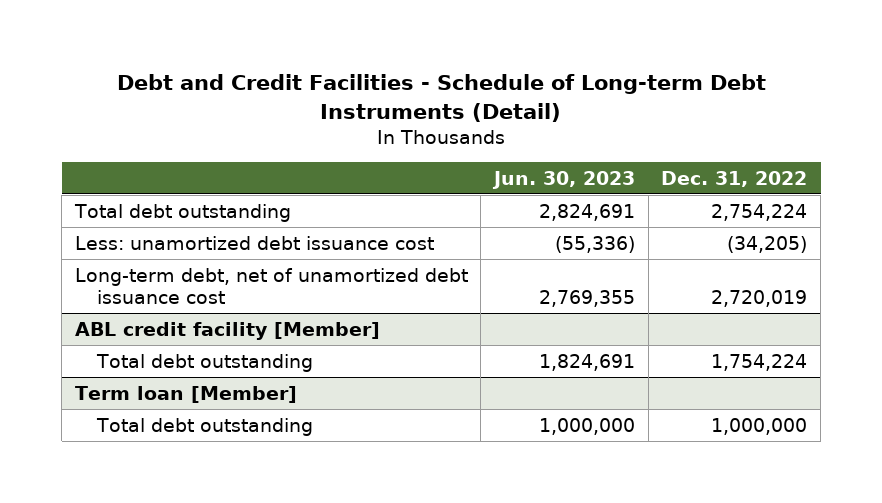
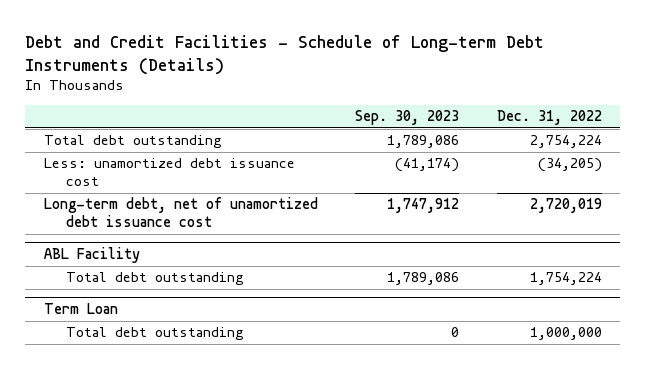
[117,74,767,122] Debt and Credit Facilities - Schedule of Long-term Debt Instruments (Detail) -> [25,34,545,75] Debt and Credit Facilities - Schedule of Long-term Debt Instruments (Details)
[492,170,636,189] Jun. 30, 2023 -> none
none -> [355,110,460,126] Sep. 30, 2023
[74,321,380,340] ABL credit facility [Member] -> [43,247,140,264] ABL Facility
[74,385,297,403] Term loan [Member] -> [43,303,118,315] Term Loan

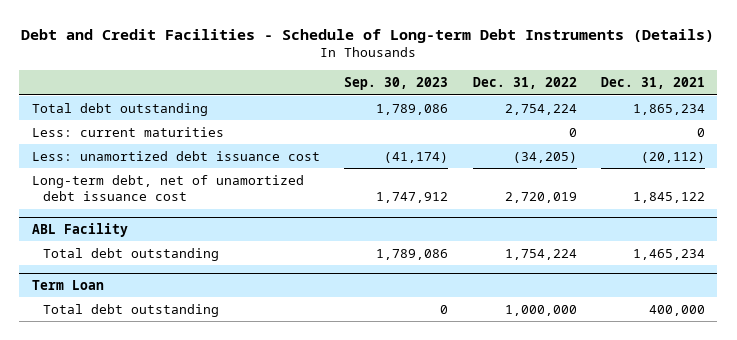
none -> [601,77,706,90] Dec. 31, 2021
none -> [31,126,224,137] Less: current maturities

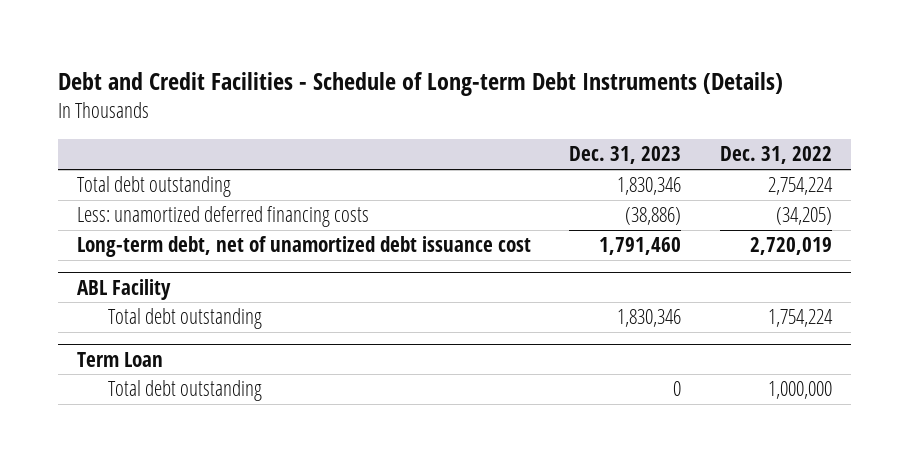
[344,77,449,91] Sep. 30, 2023 -> none
[601,77,706,90] Dec. 31, 2021 -> none
none -> [569,146,682,165] Dec. 31, 2023
[31,126,224,137] Less: current maturities -> none
[31,150,320,161] Less: unamortized debt issuance cost -> [77,206,370,228] Less: unamortized deferred financing costs

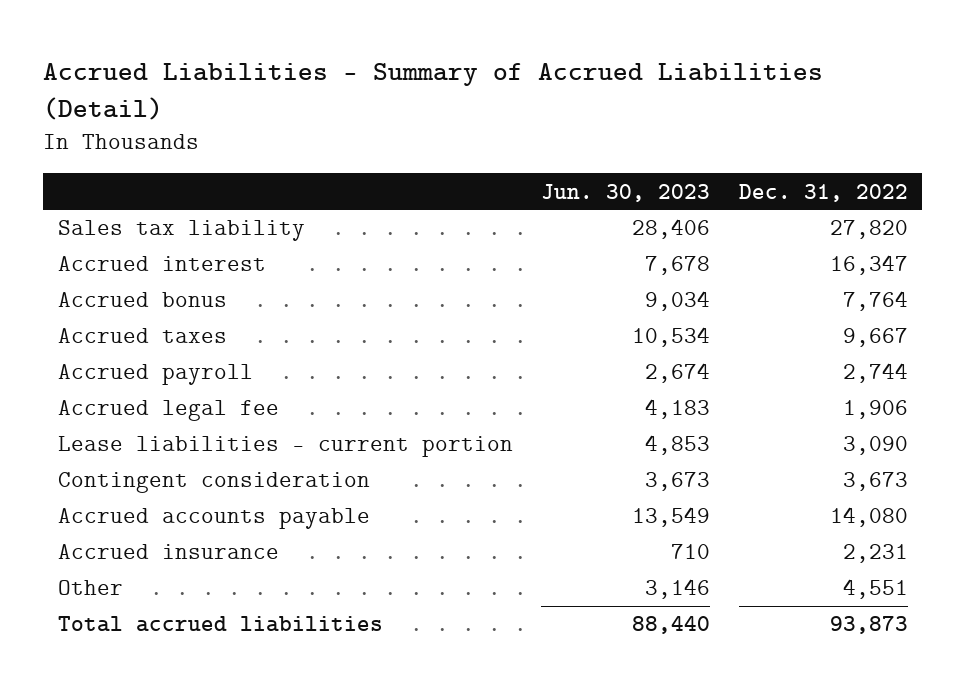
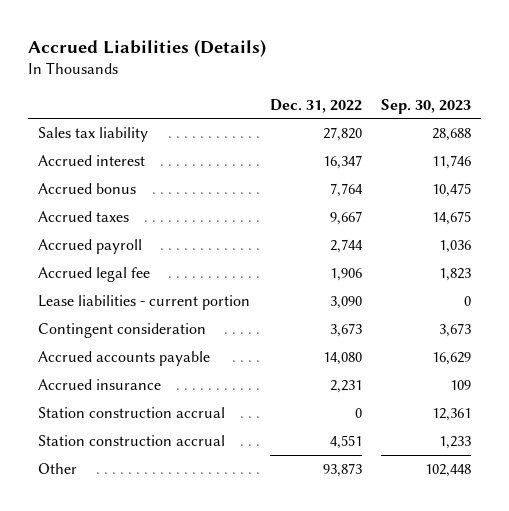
[43,63,824,121] Accrued Liabilities - Summary of Accrued Liabilities (Detail) -> [27,38,266,57] Accrued Liabilities (Details)
[541,183,711,202] Jun. 30, 2023 -> none
none -> [381,98,472,114] Sep. 30, 2023
[57,616,383,633] Total accrued liabilities -> none
none -> [37,407,225,419] Station construction accrual
none -> [37,435,225,447] Station construction accrual
[842,579,908,600] 4,551 -> [322,463,362,478] 93,873

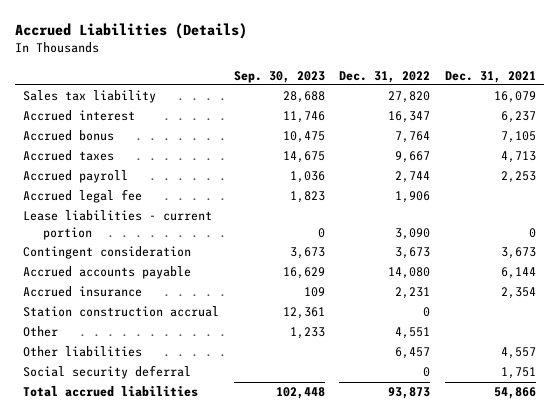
none -> [445,70,537,83] Dec. 31, 2021
[37,435,225,447] Station construction accrual -> [22,326,58,338] Other
none -> [22,346,142,358] Other liabilities
none -> [22,365,191,380] Social security deferral
[37,463,77,475] Other -> [22,386,198,398] Total accrued liabilities

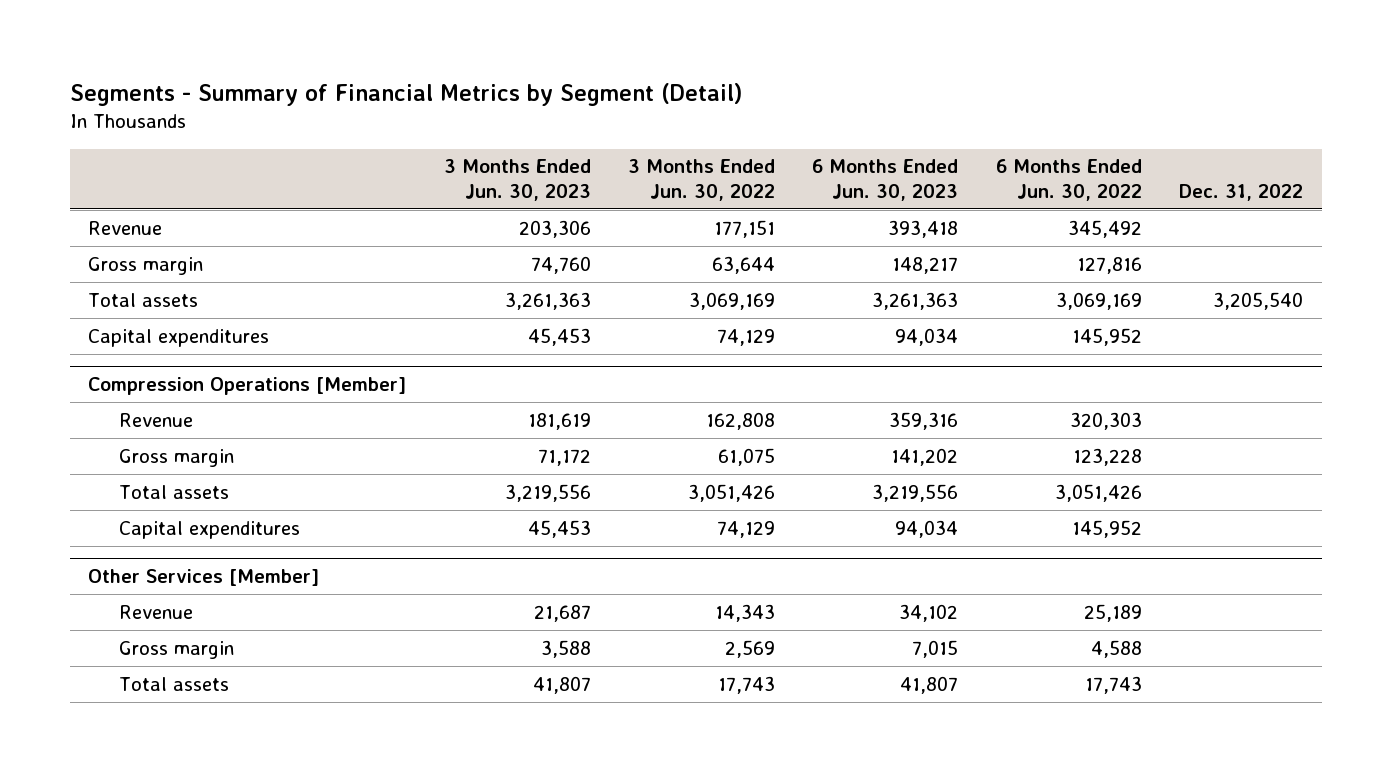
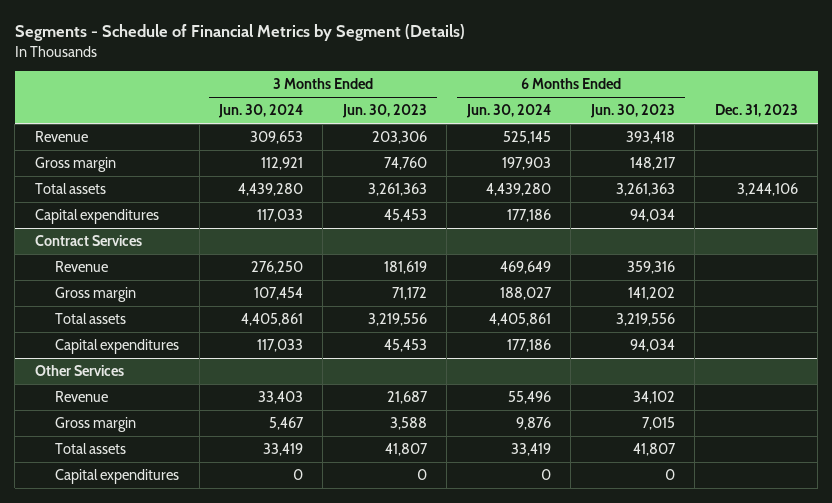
[69,83,742,107] Segments - Summary of Financial Metrics by Segment (Detail) -> [14,24,465,42] Segments - Schedule of Financial Metrics by Segment (Details)
[628,159,776,201] 3 Months Ended Jun. 30, 2022 -> none
[995,159,1142,201] 6 Months Ended Jun. 30, 2022 -> none
[1179,183,1304,201] Dec. 31, 2022 -> none
none -> [217,104,303,119] Jun. 30, 2024
none -> [465,104,551,119] Jun. 30, 2024
none -> [714,104,798,118] Dec. 31, 2023
[88,377,407,396] Compression Operations [Member] -> none
none -> [34,235,142,247] Contract Services
[88,569,320,587] Other Services [Member] -> [34,365,124,377] Other Services
none -> [55,469,180,485] Capital expenditures

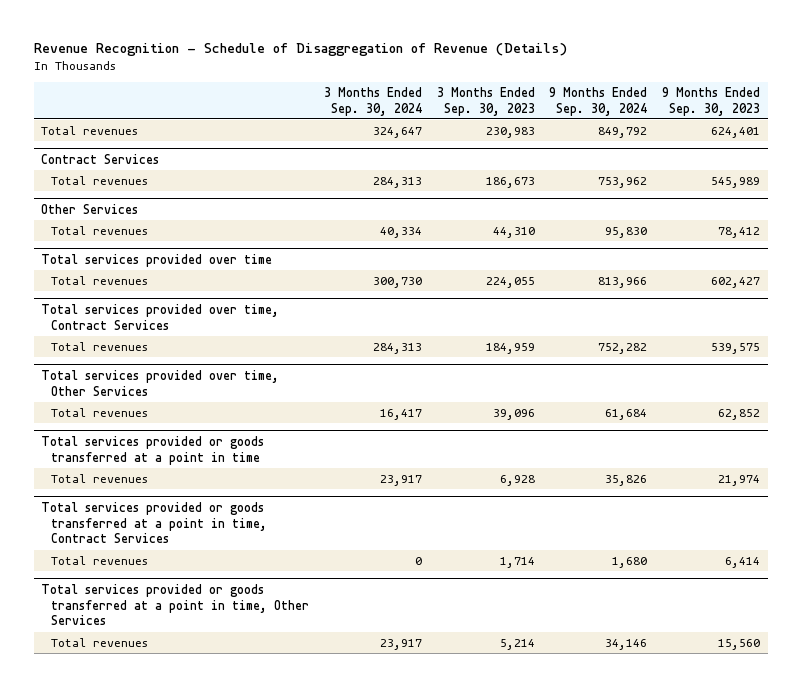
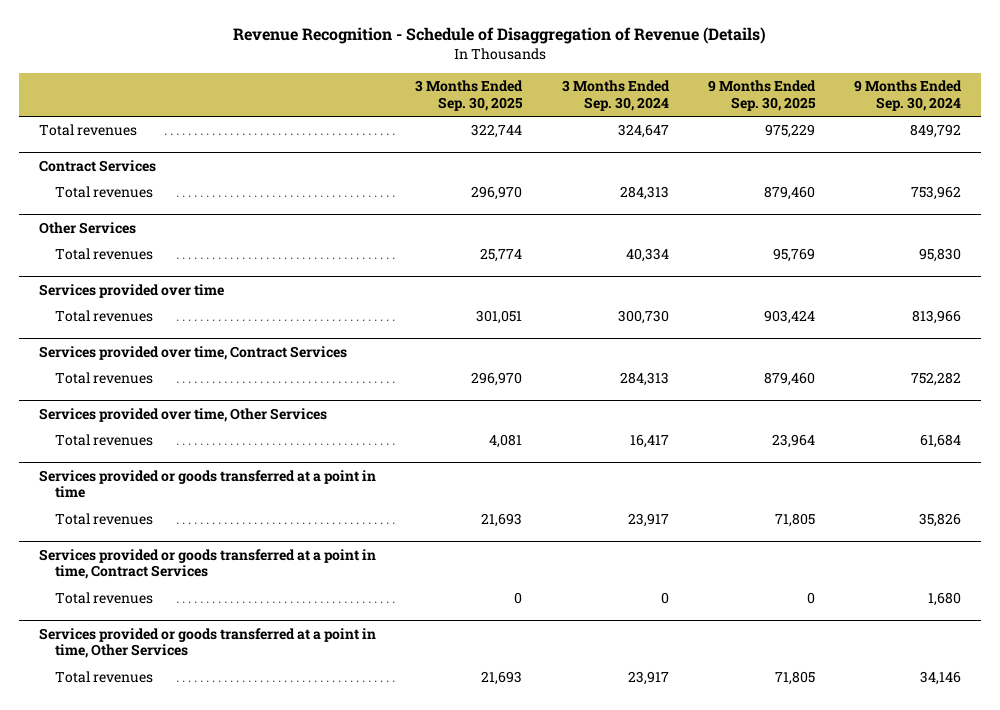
[436,86,535,116] 3 Months Ended Sep. 30, 2023 -> none
[662,86,761,116] 9 Months Ended Sep. 30, 2023 -> none
none -> [415,80,524,111] 3 Months Ended Sep. 30, 2025
none -> [707,80,816,111] 9 Months Ended Sep. 30, 2025
[41,253,273,267] Total services provided over time -> [38,283,224,298] Services provided over time
[41,303,280,330] Total services provided over time, Contract Services -> [38,345,347,360] Services provided over time, Contract Services
[41,369,280,396] Total services provided over time, Other Services -> [38,407,327,422] Services provided over time, Other Services
[41,435,265,465] Total services provided or goods transferred at a point in time -> [38,469,376,499] Services provided or goods transferred at a point in time
[41,501,267,544] Total services provided or goods transferred at a point in time, Contract Services -> [38,548,376,580] Services provided or goods transferred at a point in time, Contract Services
[41,583,309,626] Total services provided or goods transferred at a point in time, Other Services -> [38,627,376,659] Services provided or goods transferred at a point in time, Other Services

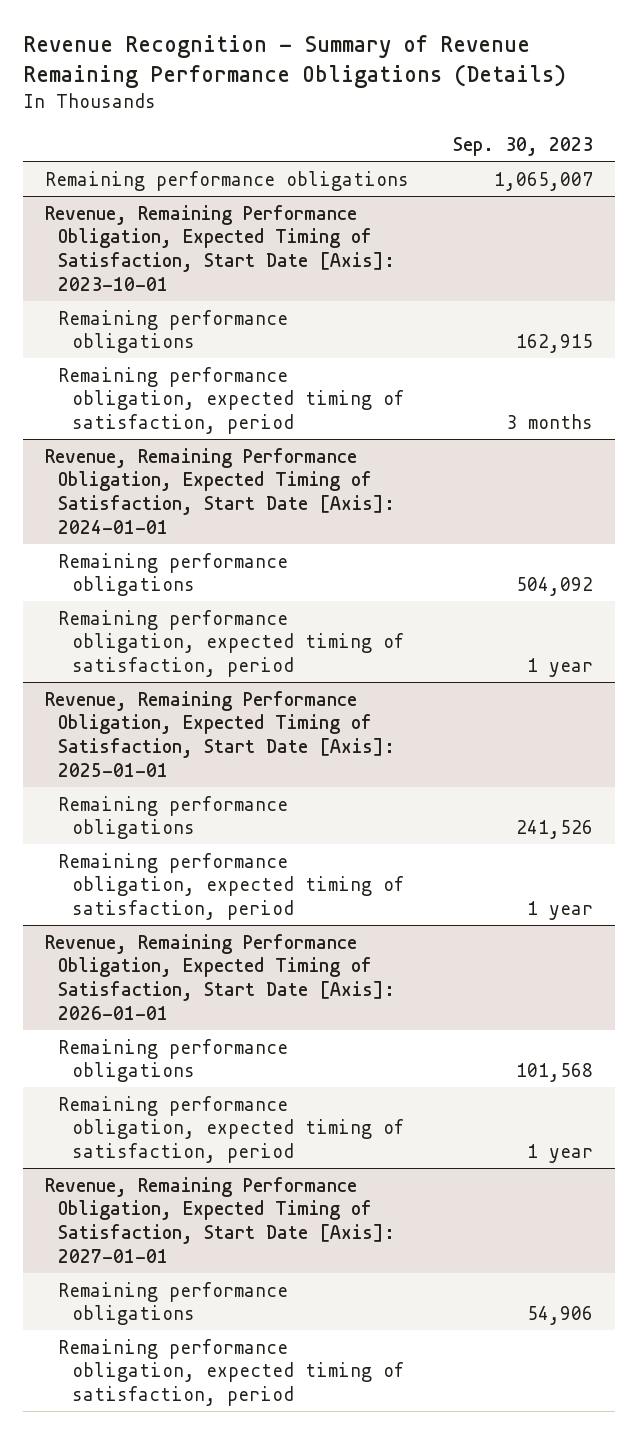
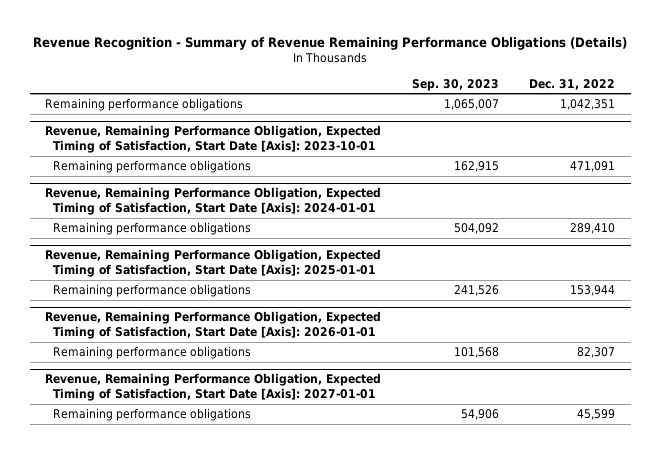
none -> [529,78,616,90] Dec. 31, 2022
[58,366,404,434] Remaining performance obligation, expected timing of satisfaction, period -> none
[58,609,404,677] Remaining performance obligation, expected timing of satisfaction, period -> none
[58,852,404,920] Remaining performance obligation, expected timing of satisfaction, period -> none
[58,1095,404,1163] Remaining performance obligation, expected timing of satisfaction, period -> none
[58,1338,404,1406] Remaining performance obligation, expected timing of satisfaction, period -> none

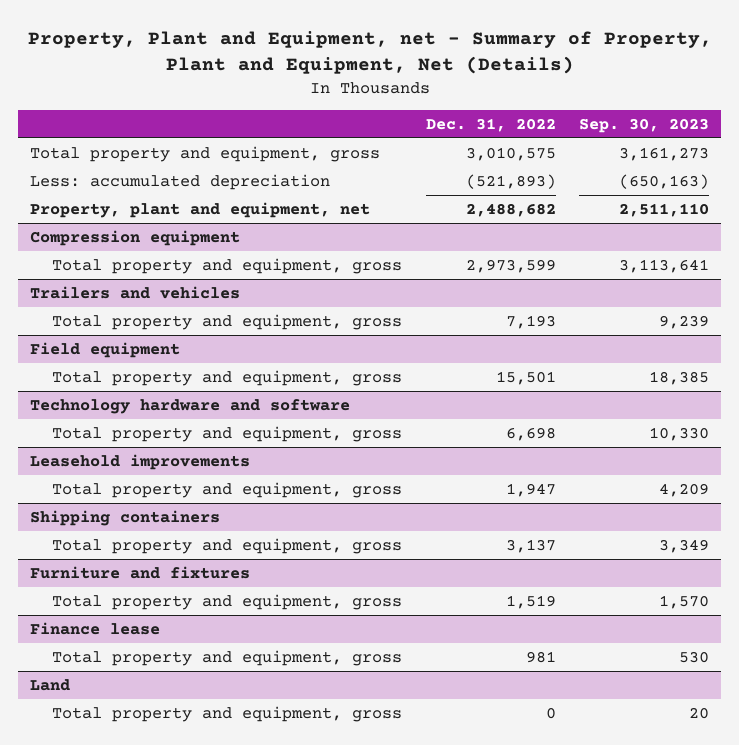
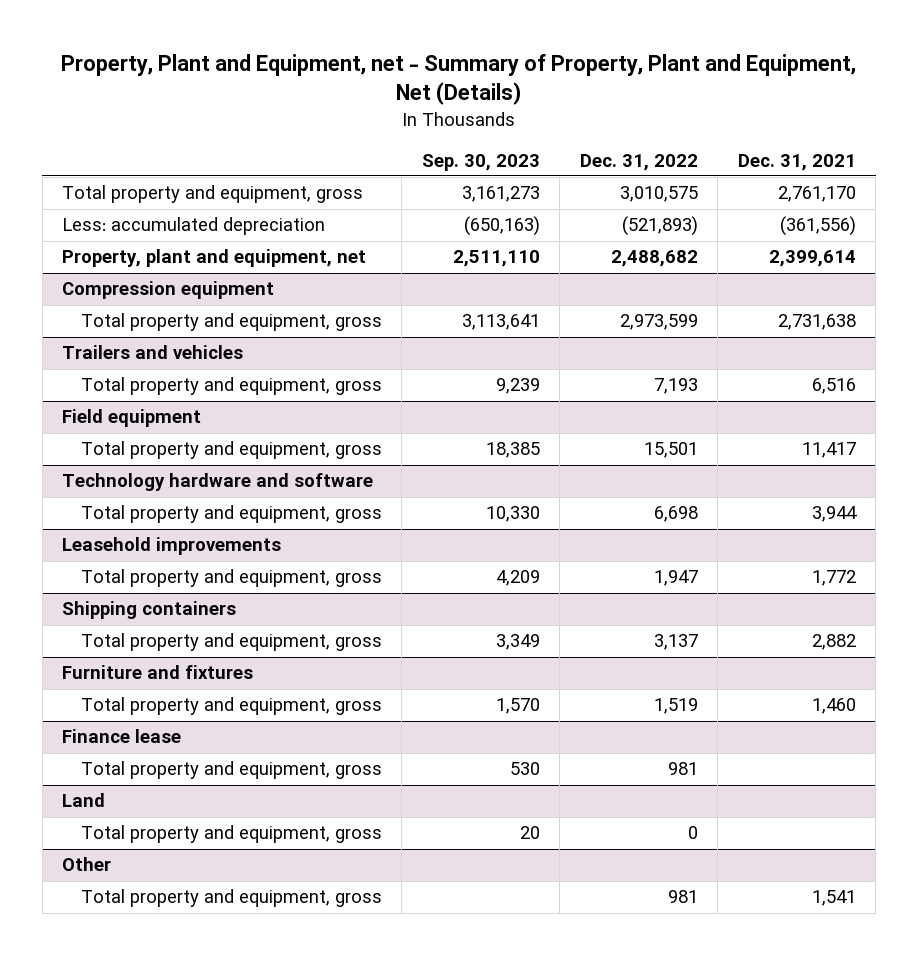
none -> [737,153,856,171] Dec. 31, 2021
none -> [62,857,112,872] Other
none -> [80,889,382,908] Total property and equipment, gross

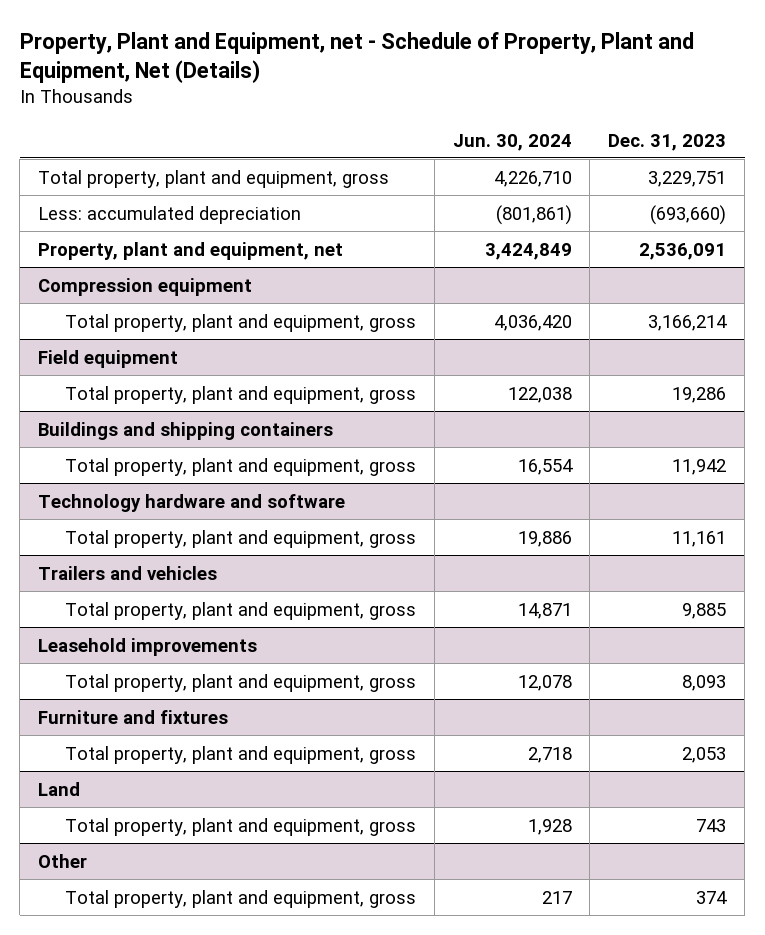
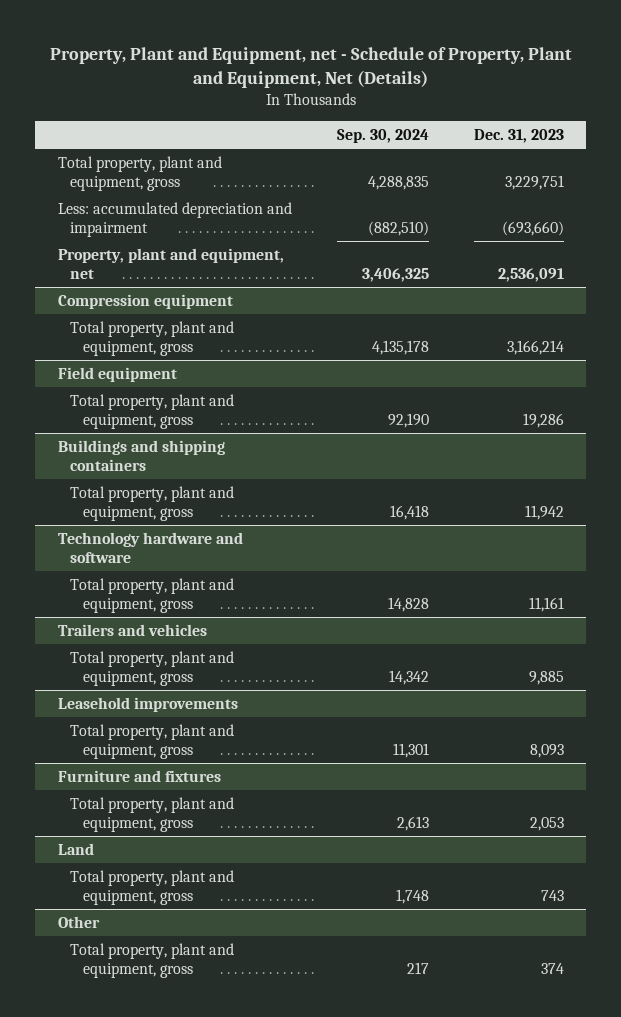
[452,133,572,151] Jun. 30, 2024 -> none
none -> [336,128,429,143] Sep. 30, 2024
[38,205,302,224] Less: accumulated depreciation -> [57,202,292,237] Less: accumulated depreciation and impairment

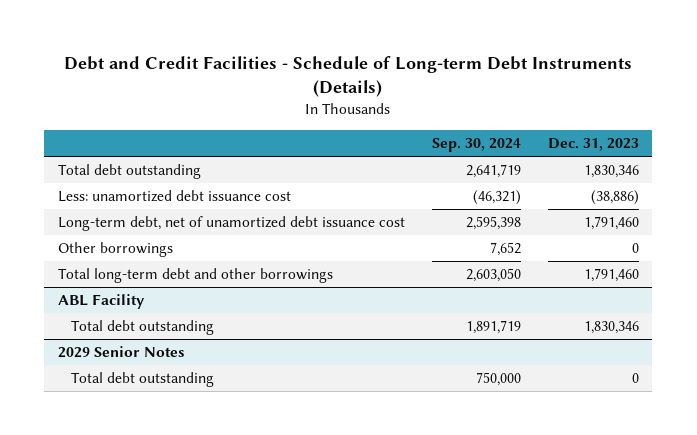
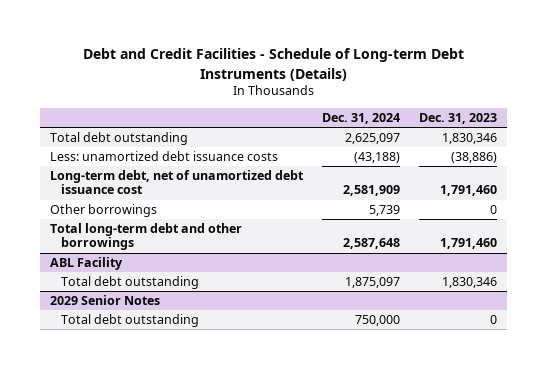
[431,137,521,152] Sep. 30, 2024 -> none
none -> [322,112,401,124] Dec. 31, 2024
[57,190,291,203] Less: unamortized debt issuance cost -> [49,151,278,162] Less: unamortized debt issuance costs

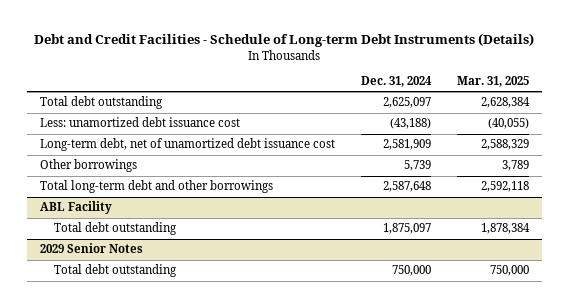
[419,112,498,124] Dec. 31, 2023 -> none
none -> [456,76,529,88] Mar. 31, 2025
[49,151,278,162] Less: unamortized debt issuance costs -> [39,117,240,128] Less: unamortized debt issuance cost

